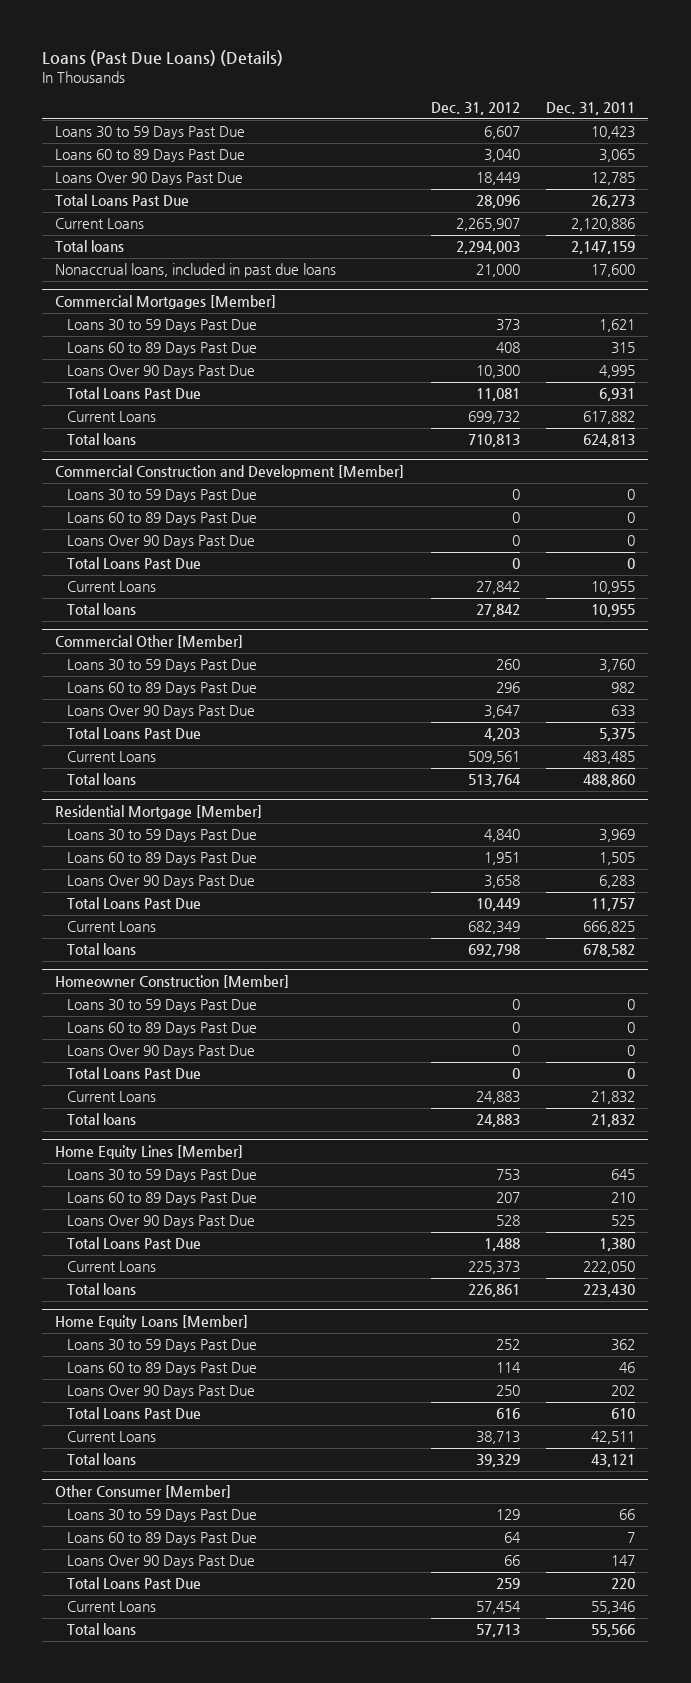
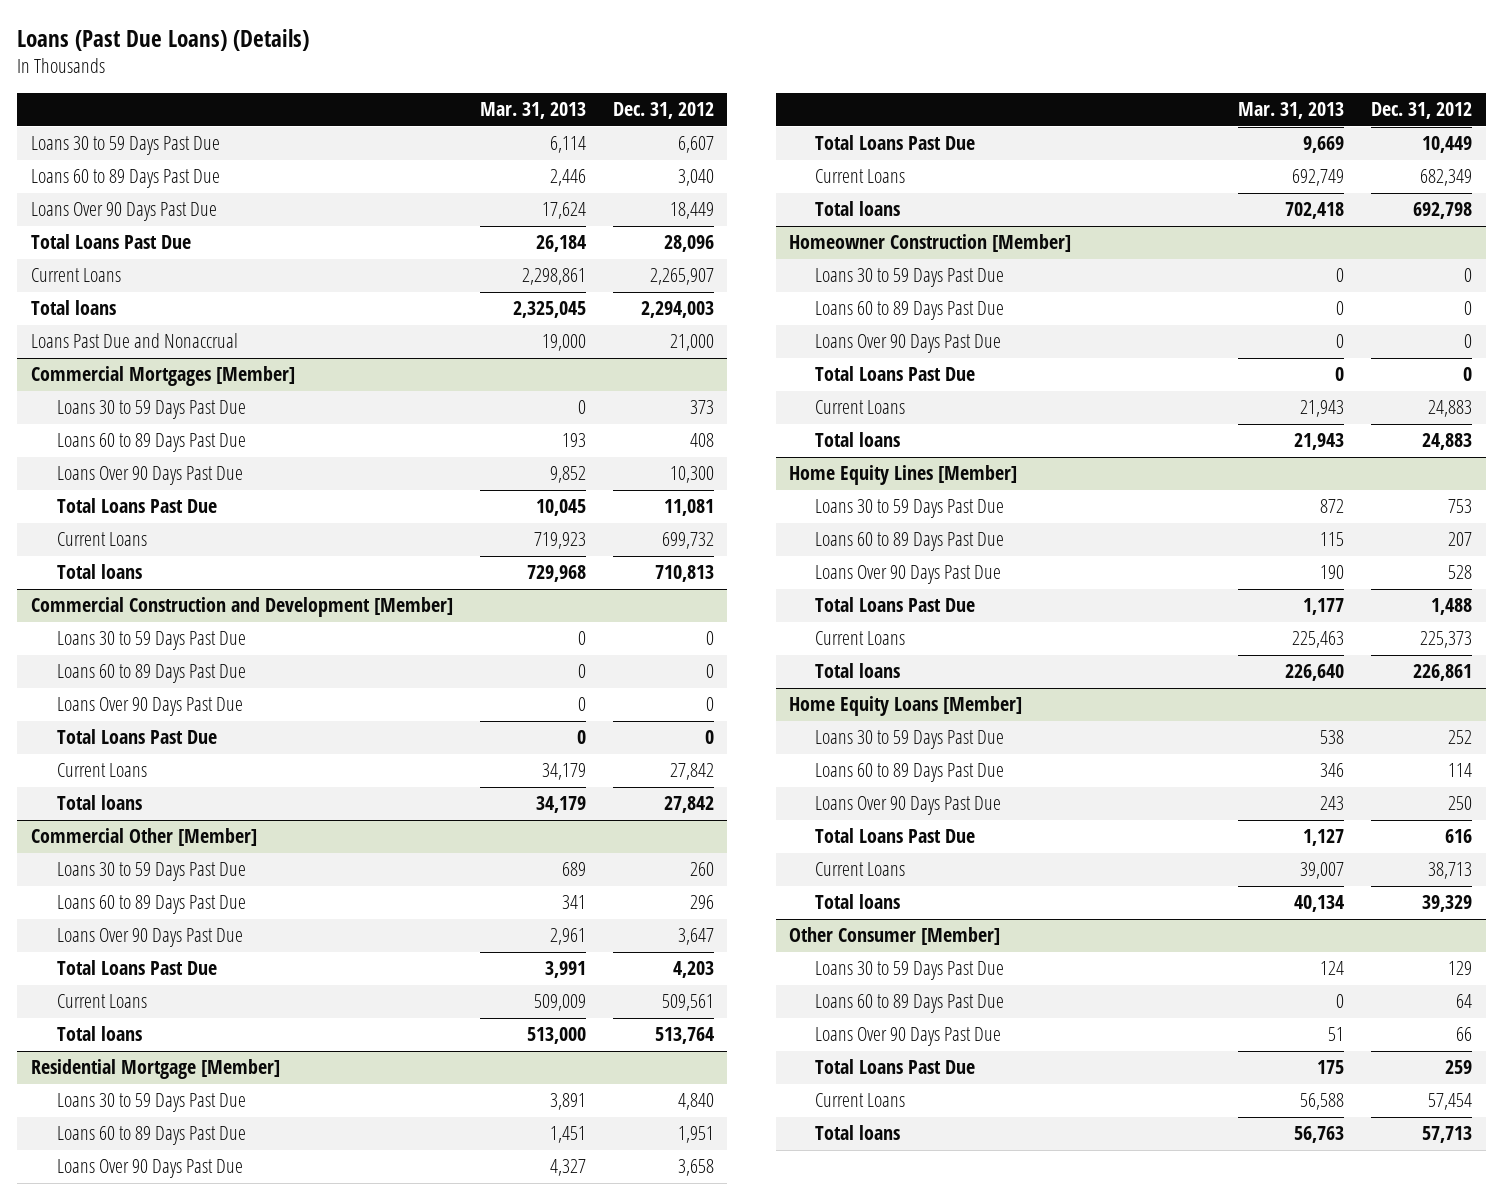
[546,101,636,115] Dec. 31, 2011 -> none
none -> [479,102,586,120] Mar. 31, 2013
[55,263,337,278] Nonaccrual loans, included in past due loans -> [30,333,238,349] Loans Past Due and Nonaccrual

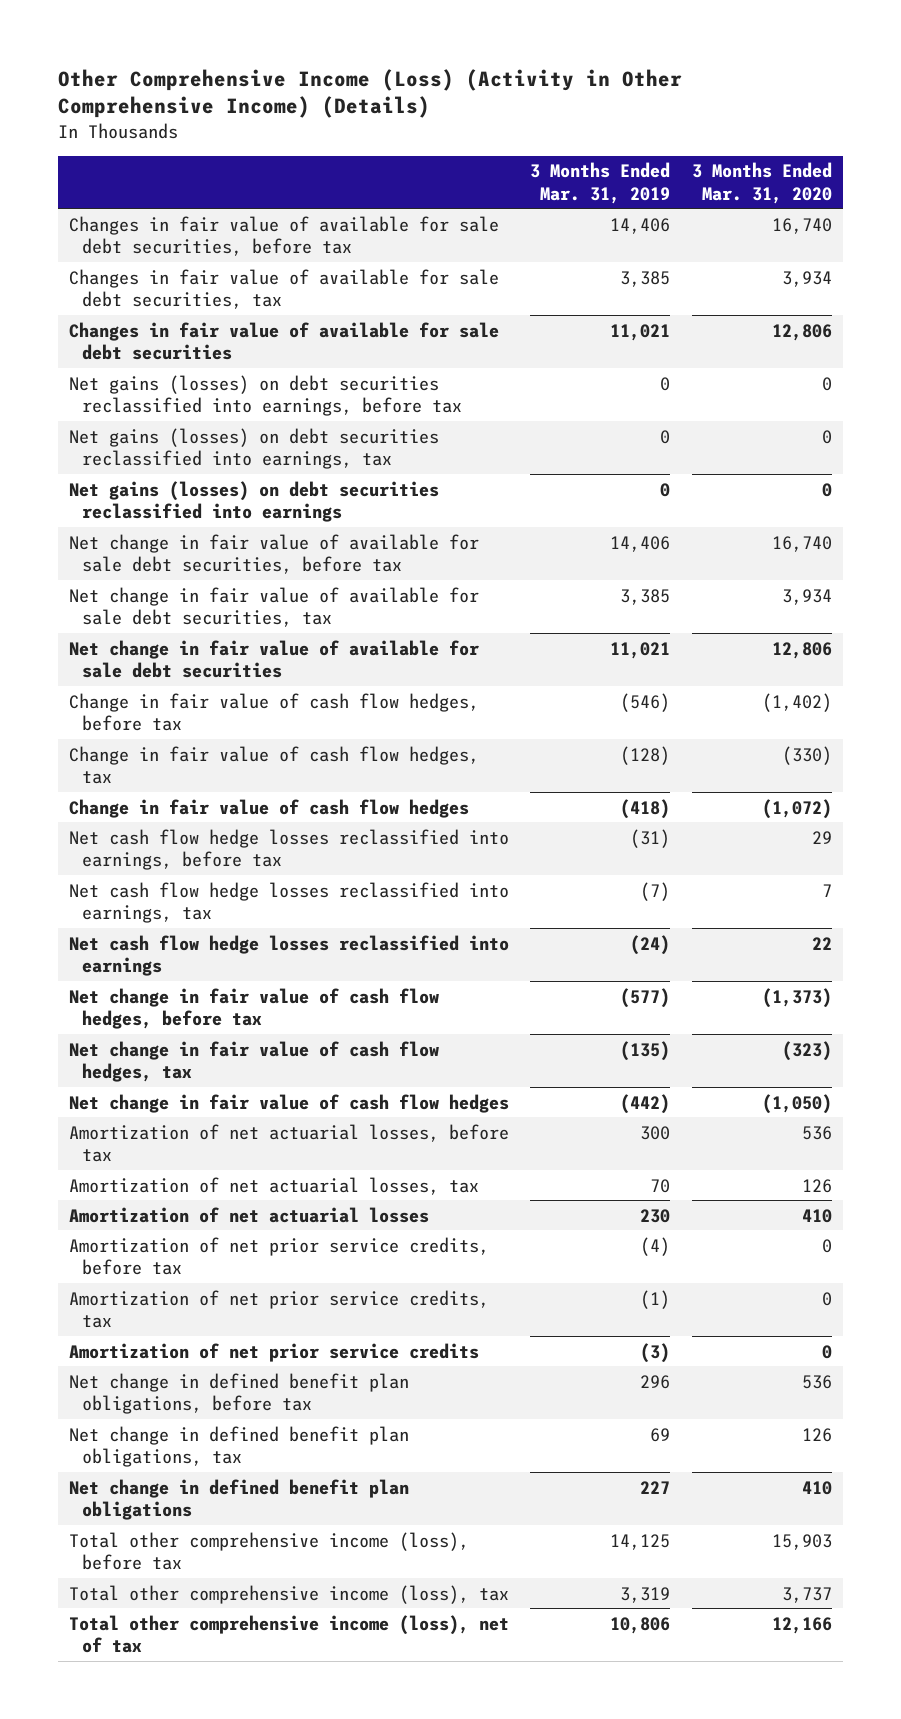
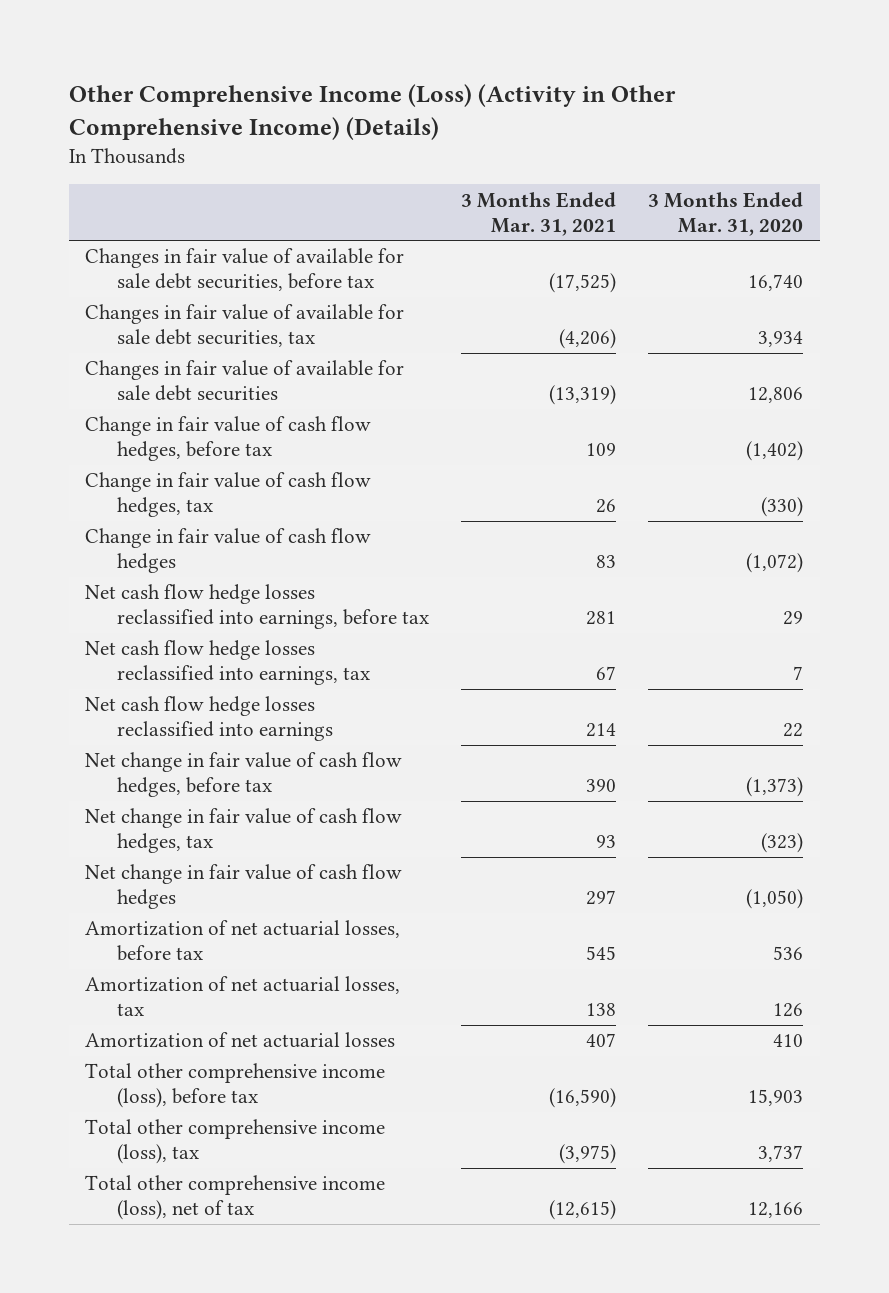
[530,162,671,204] 3 Months Ended Mar. 31, 2019 -> none
none -> [461,191,617,236] 3 Months Ended Mar. 31, 2021
[68,374,462,417] Net gains (losses) on debt securities reclassified into earnings, before tax -> none
[68,427,439,470] Net gains (losses) on debt securities reclassified into earnings, tax -> none
[68,480,439,523] Net gains (losses) on debt securities reclassified into earnings -> none
[68,533,479,575] Net change in fair value of available for sale debt securities, before tax -> none
[68,586,479,628] Net change in fair value of available for sale debt securities, tax -> none
[68,639,479,679] Net change in fair value of available for sale debt securities -> none
[68,1236,489,1276] Amortization of net prior service credits, before tax -> none
[68,1289,489,1329] Amortization of net prior service credits, tax -> none
[68,1342,479,1362] Amortization of net prior service credits -> none
[68,1372,409,1415] Net change in defined benefit plan obligations, before tax -> none
[68,1425,409,1468] Net change in defined benefit plan obligations, tax -> none
[68,1478,409,1521] Net change in defined benefit plan obligations -> none

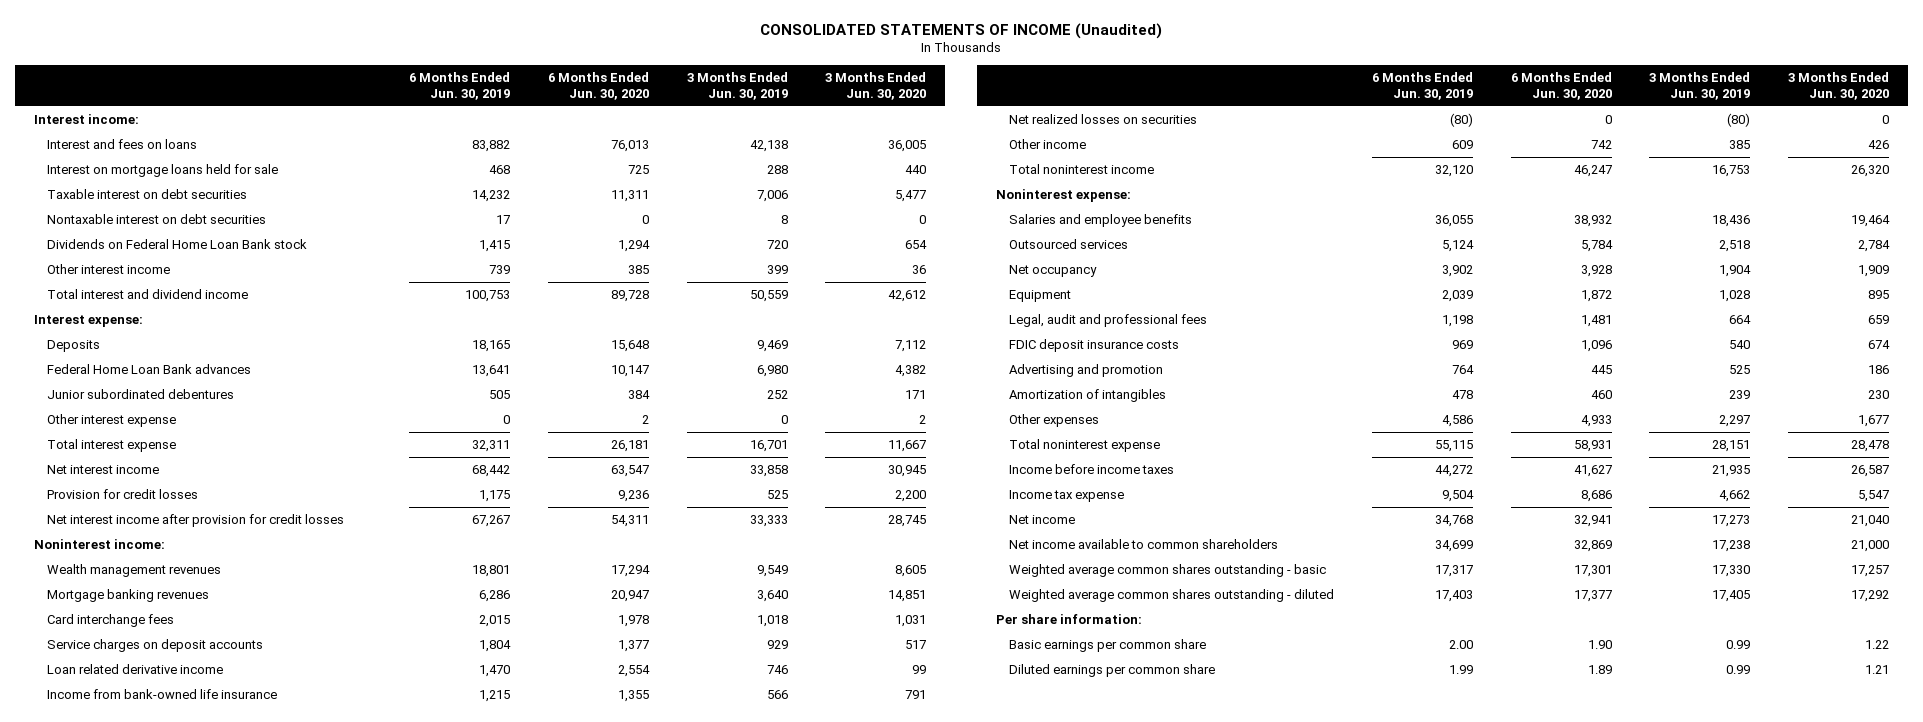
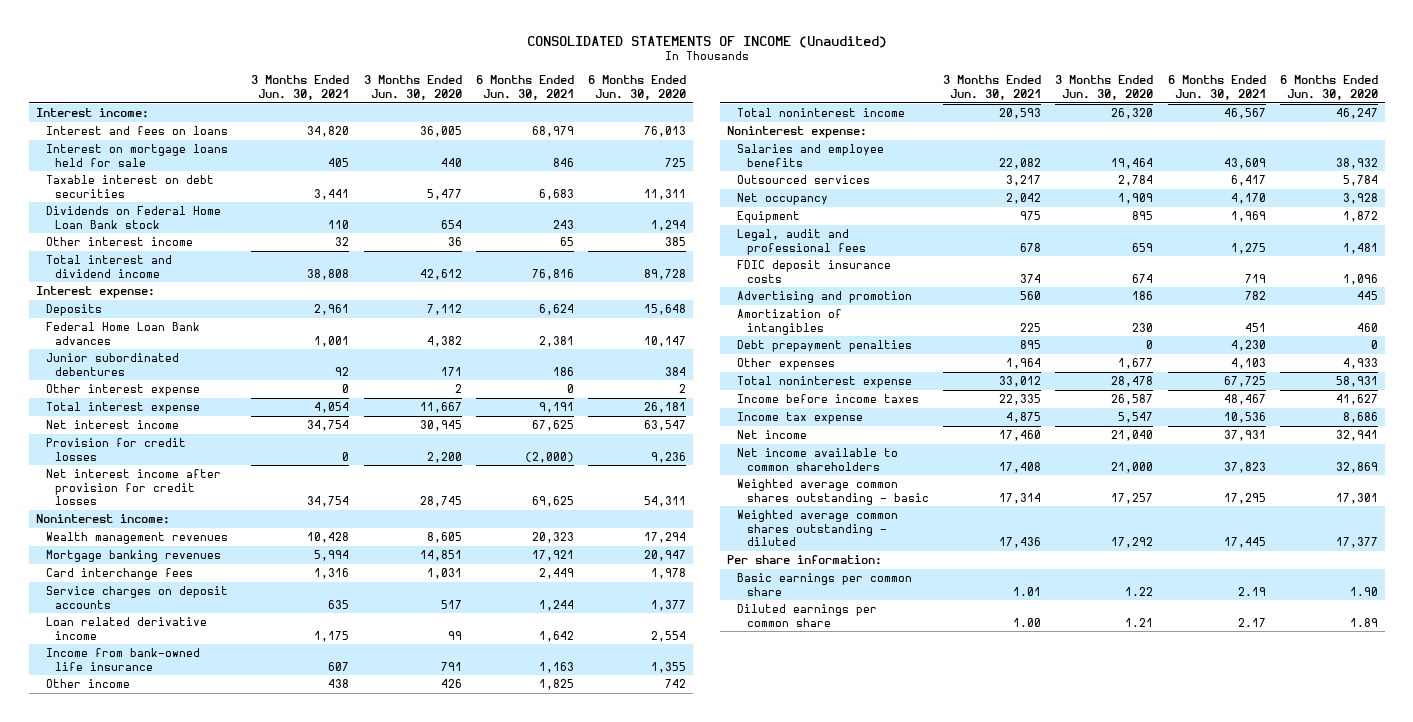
[409,72,511,100] 6 Months Ended Jun. 30, 2019 -> none
[686,72,788,100] 3 Months Ended Jun. 30, 2019 -> none
none -> [251,75,350,101] 3 Months Ended Jun. 30, 2021
none -> [475,75,574,101] 6 Months Ended Jun. 30, 2021
[46,214,266,225] Nontaxable interest on debt securities -> none
[1009,114,1198,125] Net realized losses on securities -> none
none -> [737,339,913,352] Debt prepayment penalties

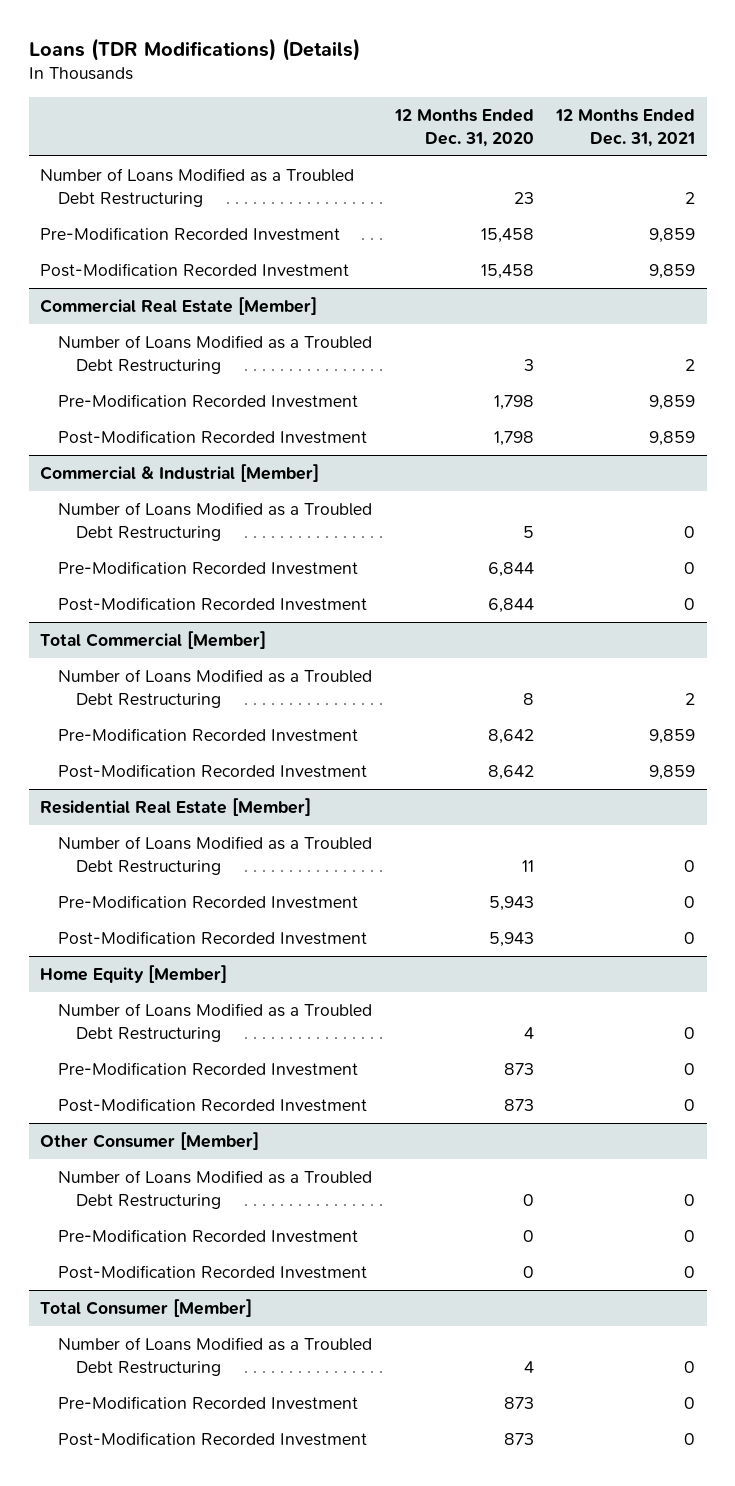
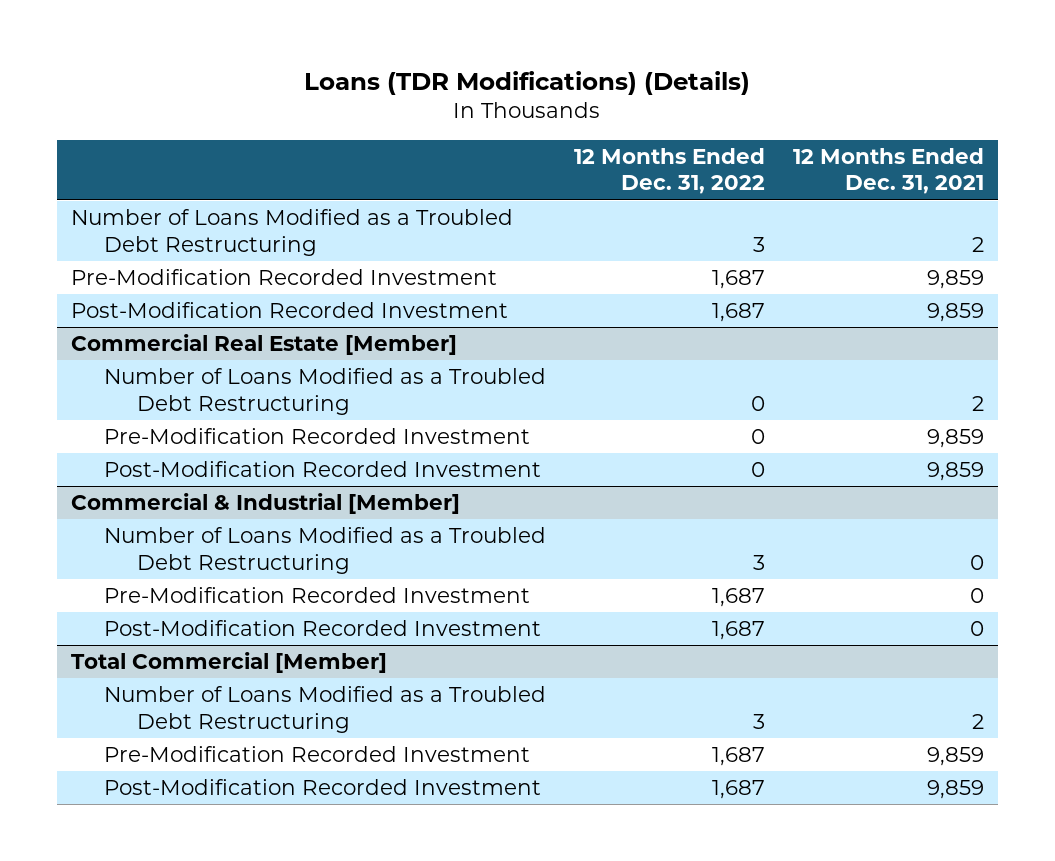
[393,109,534,147] 12 Months Ended Dec. 31, 2020 -> none
none -> [574,147,766,195] 12 Months Ended Dec. 31, 2022
[39,798,311,817] Residential Real Estate [Member] -> none
[58,836,373,875] Number of Loans Modified as a Troubled Debt Restructuring -> none
[58,895,359,910] Pre-Modification Recorded Investment -> none
[58,931,368,946] Post-Modification Recorded Investment -> none
[39,965,227,984] Home Equity [Member] -> none
[58,1003,373,1042] Number of Loans Modified as a Troubled Debt Restructuring -> none
[58,1062,359,1077] Pre-Modification Recorded Investment -> none
[58,1098,368,1113] Post-Modification Recorded Investment -> none
[39,1132,259,1151] Other Consumer [Member] -> none
[58,1170,373,1209] Number of Loans Modified as a Troubled Debt Restructuring -> none
[58,1229,359,1244] Pre-Modification Recorded Investment -> none
[58,1265,368,1280] Post-Modification Recorded Investment -> none
[39,1299,252,1318] Total Consumer [Member] -> none
[58,1337,373,1376] Number of Loans Modified as a Troubled Debt Restructuring -> none
[58,1396,359,1411] Pre-Modification Recorded Investment -> none
[58,1432,368,1447] Post-Modification Recorded Investment -> none

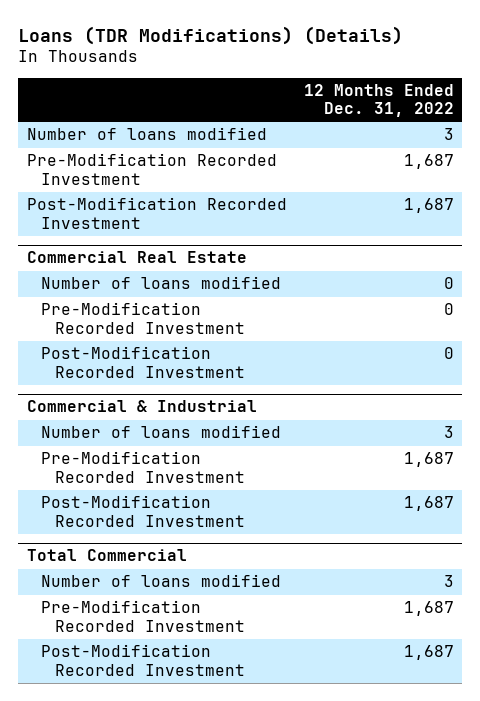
[793,147,985,195] 12 Months Ended Dec. 31, 2021 -> none
[70,209,513,256] Number of Loans Modified as a Troubled Debt Restructuring -> [26,127,267,141] Number of loans modified
[70,334,457,356] Commercial Real Estate [Member] -> [26,251,247,264] Commercial Real Estate
[104,368,547,415] Number of Loans Modified as a Troubled Debt Restructuring -> [40,276,281,290] Number of loans modified
[70,493,460,515] Commercial & Industrial [Member] -> [26,400,257,413] Commercial & Industrial
[104,527,547,574] Number of Loans Modified as a Troubled Debt Restructuring -> [40,425,281,439] Number of loans modified
[70,652,387,674] Total Commercial [Member] -> [26,549,187,562] Total Commercial
[104,686,547,733] Number of Loans Modified as a Troubled Debt Restructuring -> [40,574,281,588] Number of loans modified

